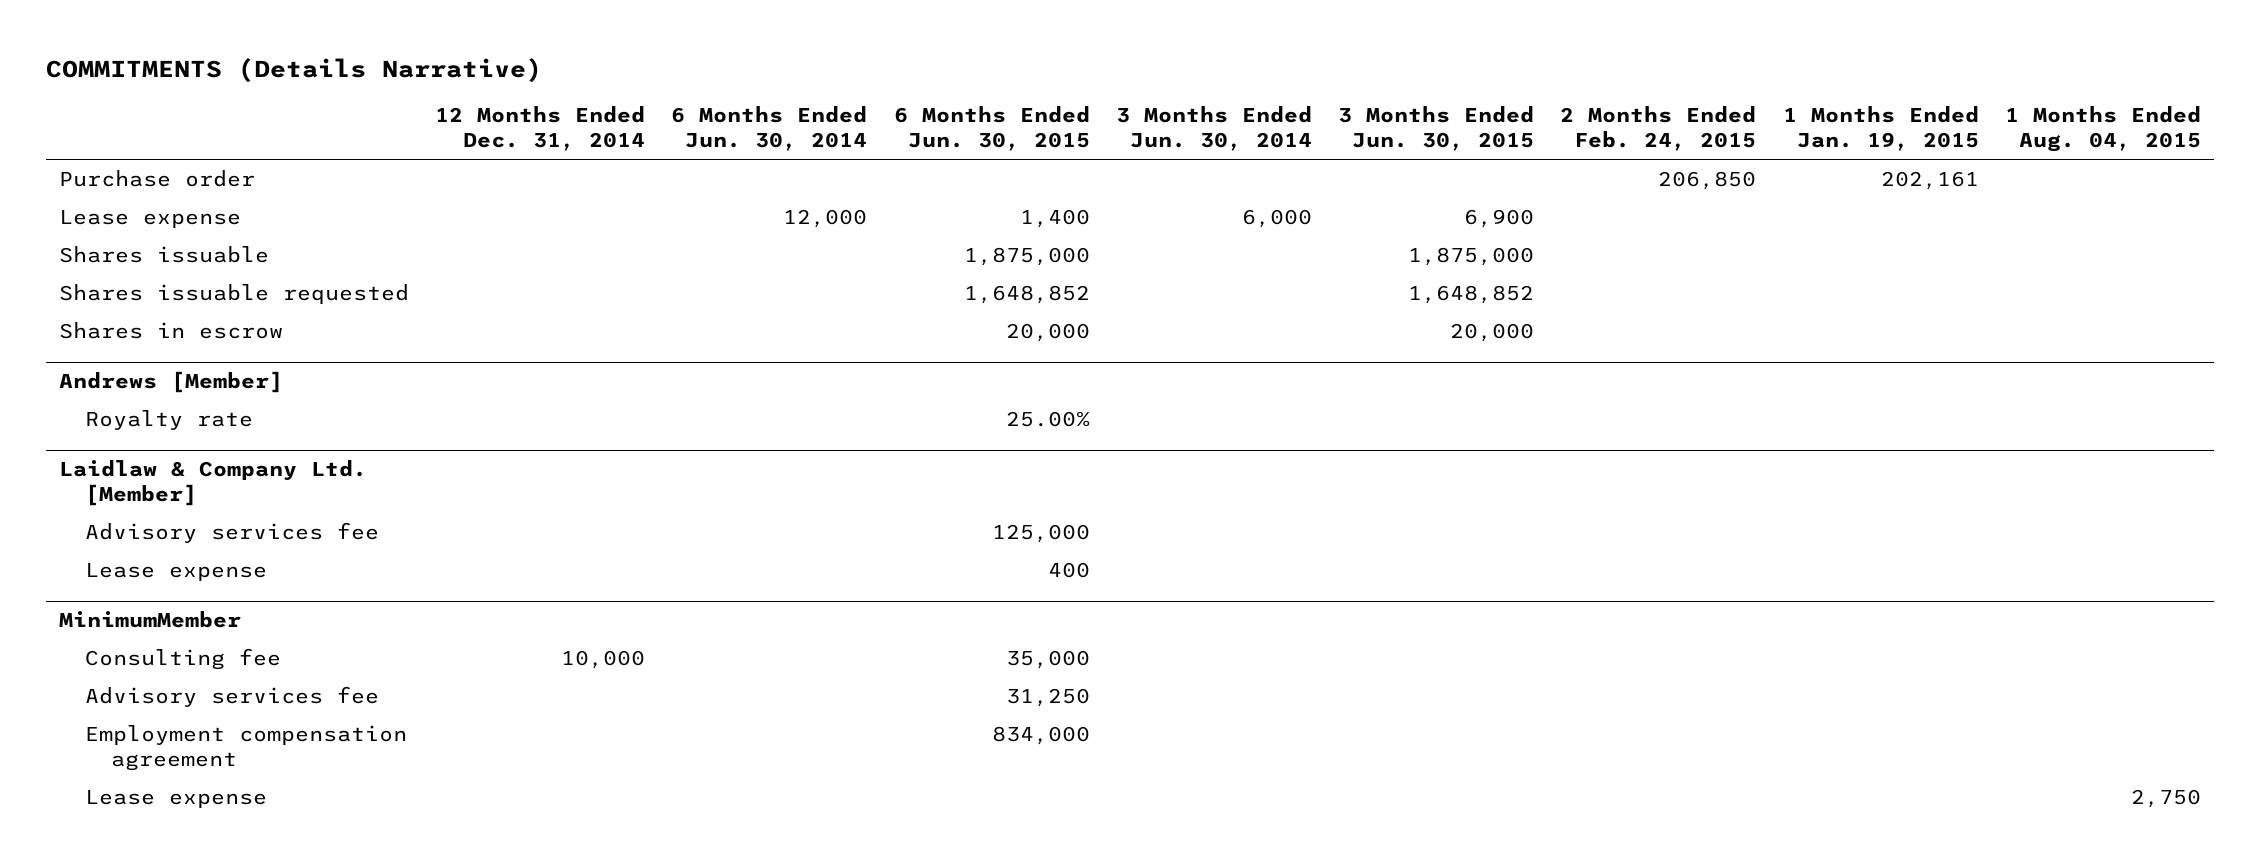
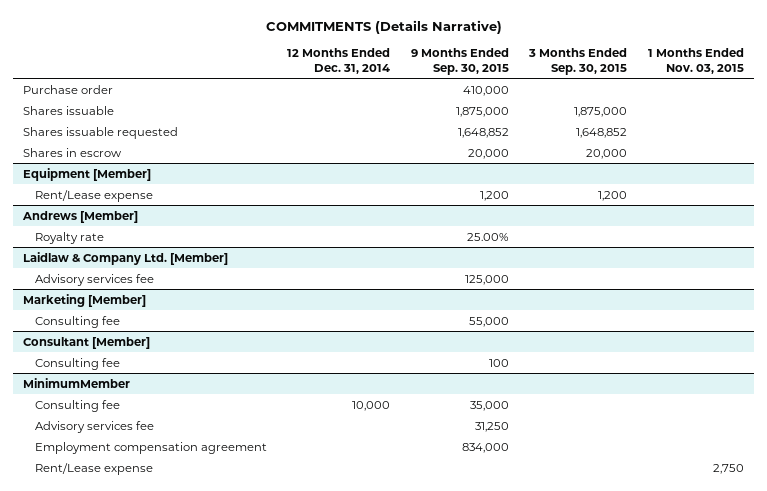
[671,106,868,152] 6 Months Ended Jun. 30, 2014 -> none
[893,106,1090,152] 6 Months Ended Jun. 30, 2015 -> none
[1115,106,1312,152] 3 Months Ended Jun. 30, 2014 -> none
[1338,106,1535,152] 3 Months Ended Jun. 30, 2015 -> none
[1560,106,1757,152] 2 Months Ended Feb. 24, 2015 -> none
[1782,106,1979,152] 1 Months Ended Jan. 19, 2015 -> none
[2004,106,2201,153] 1 Months Ended Aug. 04, 2015 -> none
none -> [410,48,509,75] 9 Months Ended Sep. 30, 2015
none -> [528,48,628,75] 3 Months Ended Sep. 30, 2015
none -> [647,48,744,74] 1 Months Ended Nov. 03, 2015
[58,209,241,228] Lease expense -> none
none -> [23,167,152,181] Equipment [Member]
none -> [34,189,153,202] Rent/Lease expense
[84,562,267,581] Lease expense -> none
none -> [23,293,147,307] Marketing [Member]
none -> [34,315,120,328] Consulting fee
none -> [23,336,151,349] Consultant [Member]
none -> [34,357,120,370] Consulting fee
[84,789,267,808] Lease expense -> [34,462,153,475] Rent/Lease expense

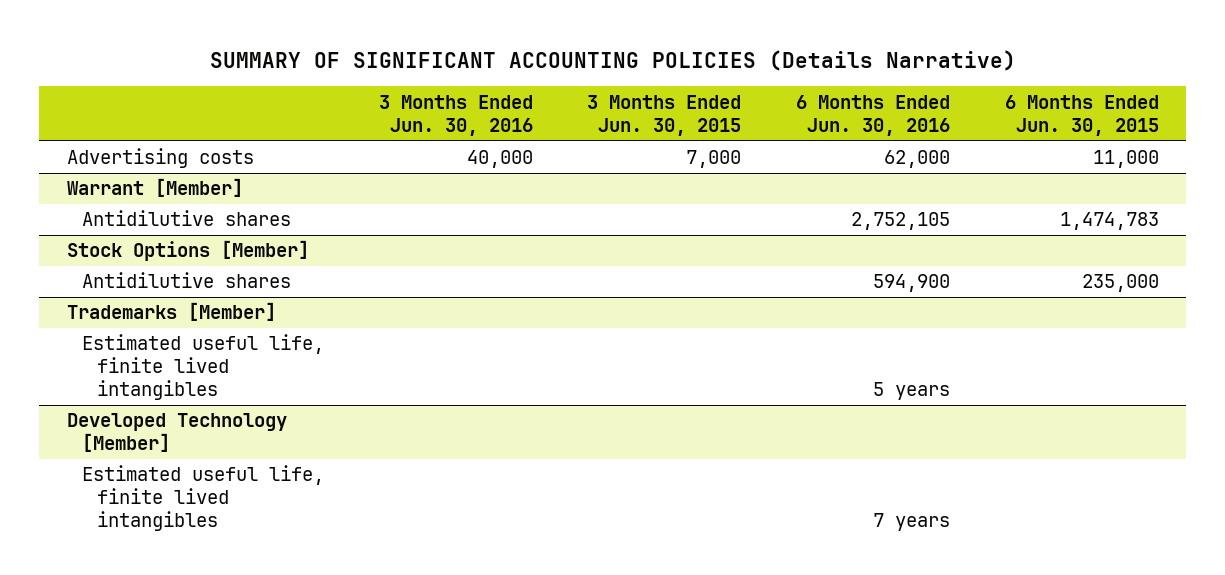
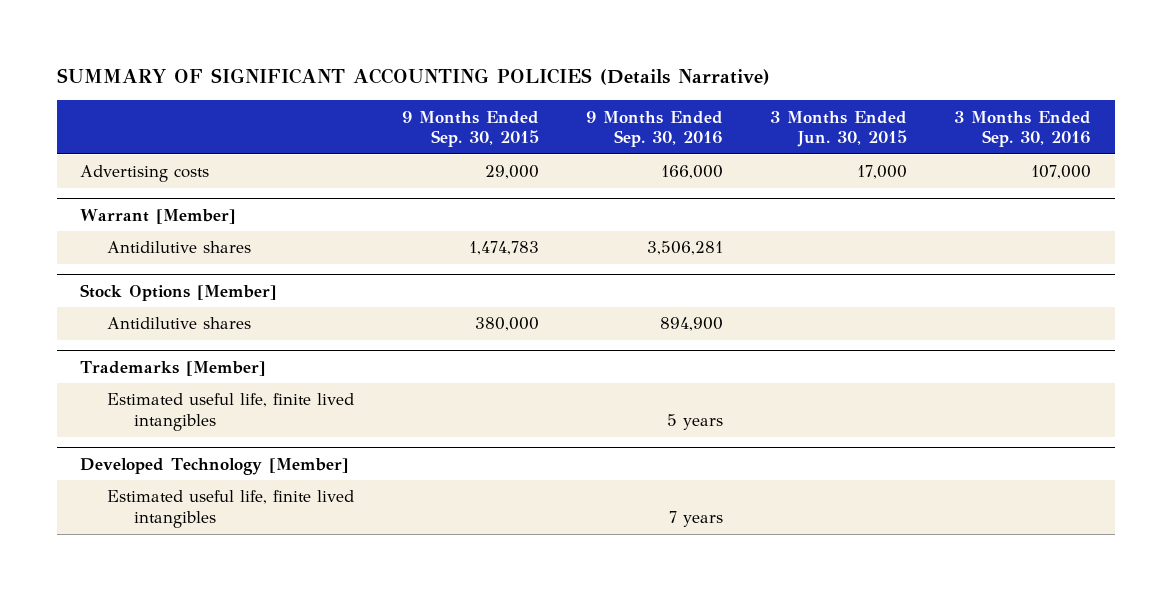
[378,94,533,136] 3 Months Ended Jun. 30, 2016 -> none
[795,94,950,136] 6 Months Ended Jun. 30, 2016 -> none
[1004,94,1159,136] 6 Months Ended Jun. 30, 2015 -> none
none -> [401,110,539,148] 9 Months Ended Sep. 30, 2015
none -> [585,110,723,148] 9 Months Ended Sep. 30, 2016
none -> [954,110,1092,148] 3 Months Ended Sep. 30, 2016
[686,150,742,169] 7,000 -> [857,165,908,180] 17,000

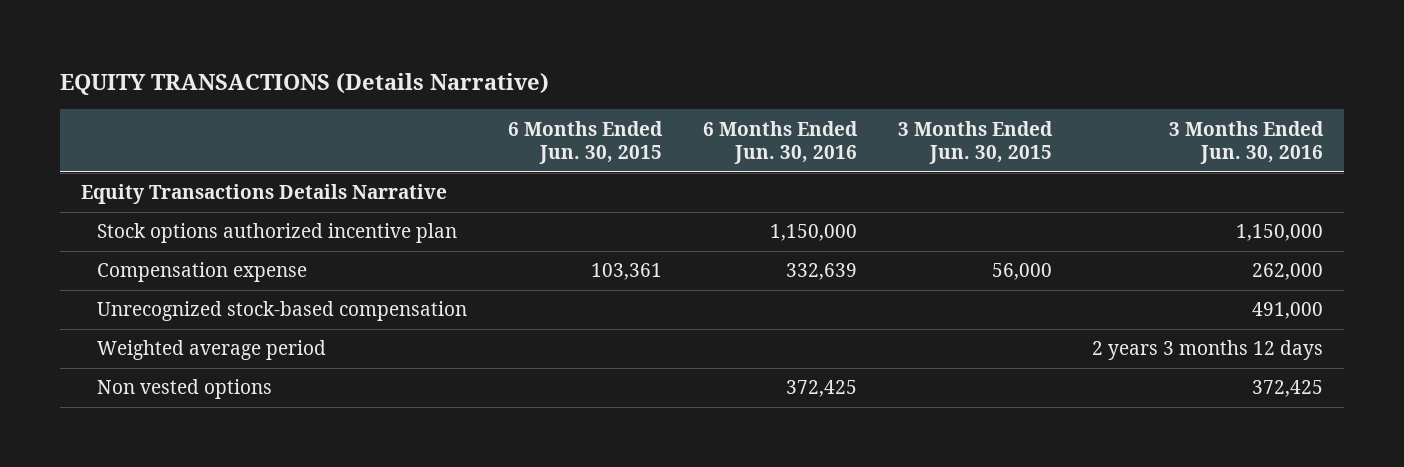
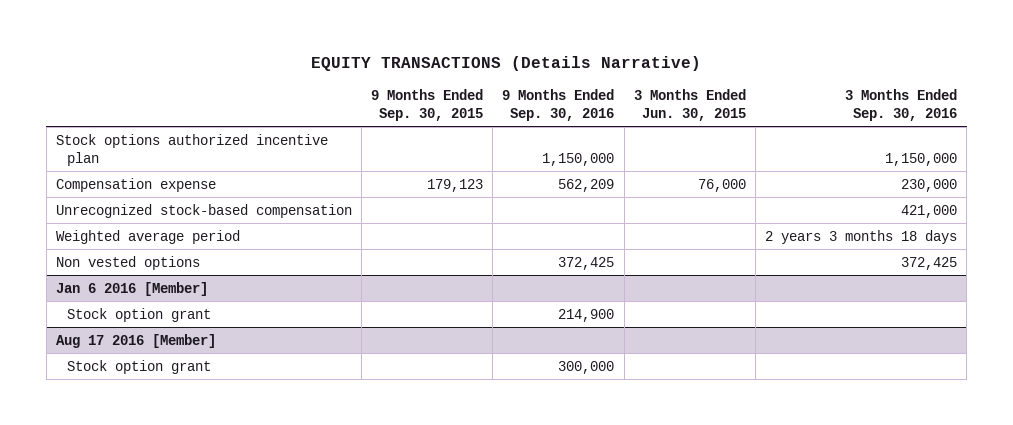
[507,120,663,165] 6 Months Ended Jun. 30, 2015 -> none
[702,120,858,165] 6 Months Ended Jun. 30, 2016 -> none
[1169,120,1325,165] 3 Months Ended Jun. 30, 2016 -> none
none -> [371,88,484,121] 9 Months Ended Sep. 30, 2015
none -> [502,88,615,121] 9 Months Ended Sep. 30, 2016
none -> [844,88,957,121] 3 Months Ended Sep. 30, 2016
[80,184,447,205] Equity Transactions Details Narrative -> none
[991,263,1052,281] 56,000 -> [697,178,746,192] 76,000
none -> [56,281,209,296] Jan 6 2016 [Member]
none -> [66,307,211,322] Stock option grant
none -> [56,333,217,348] Aug 17 2016 [Member]
none -> [66,359,211,374] Stock option grant

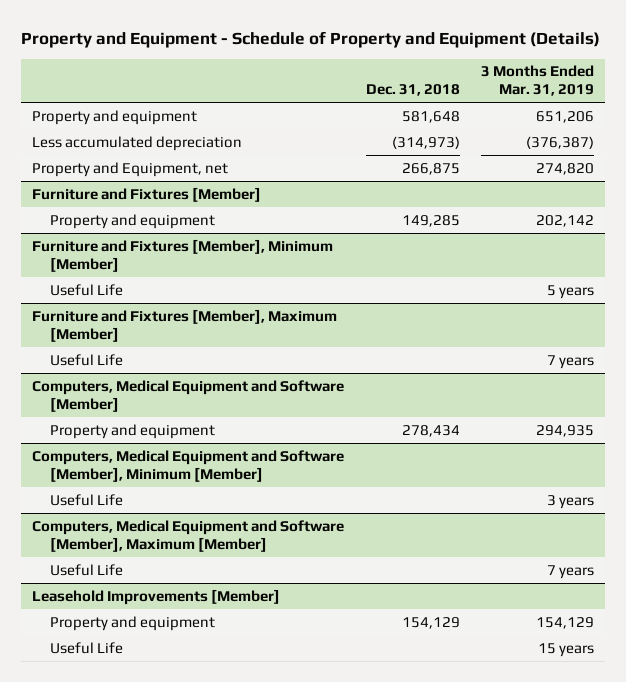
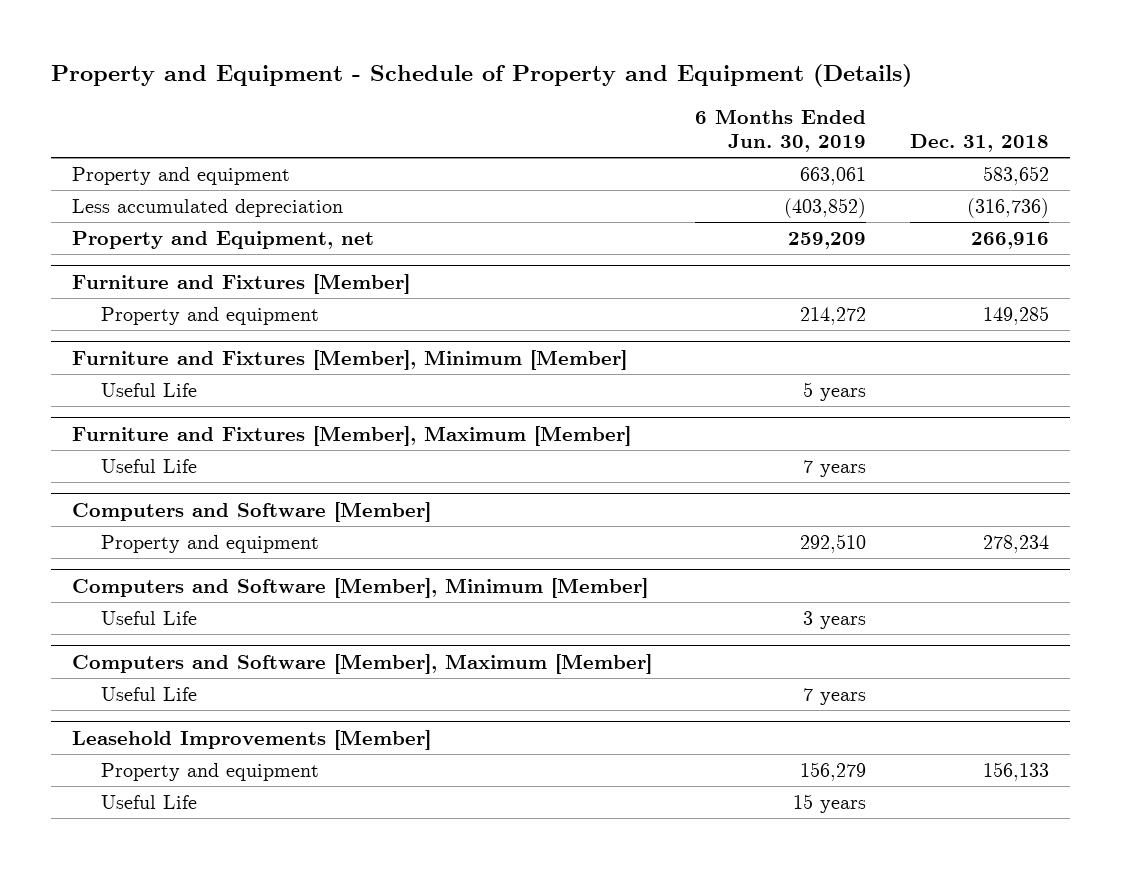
[481,65,595,97] 3 Months Ended Mar. 31, 2019 -> none
none -> [695,109,867,153] 6 Months Ended Jun. 30, 2019
[401,110,460,123] 581,648 -> [982,165,1049,185] 583,652
[391,135,460,149] (314,973) -> [966,197,1049,218] (316,736)
[401,162,460,175] 266,875 -> [970,231,1049,249] 266,916
[31,379,344,412] Computers, Medical Equipment and Software [Member] -> none
[50,423,216,439] Property and equipment -> none
none -> [72,501,432,522] Computers and Software [Member]
none -> [101,534,320,553] Property and equipment
[31,449,344,482] Computers, Medical Equipment and Software [Member], Minimum [Member] -> [72,577,649,598] Computers and Software [Member], Minimum [Member]
[31,519,344,552] Computers, Medical Equipment and Software [Member], Maximum [Member] -> [72,653,653,674] Computers and Software [Member], Maximum [Member]
[401,616,460,629] 154,129 -> [982,761,1049,781] 156,133

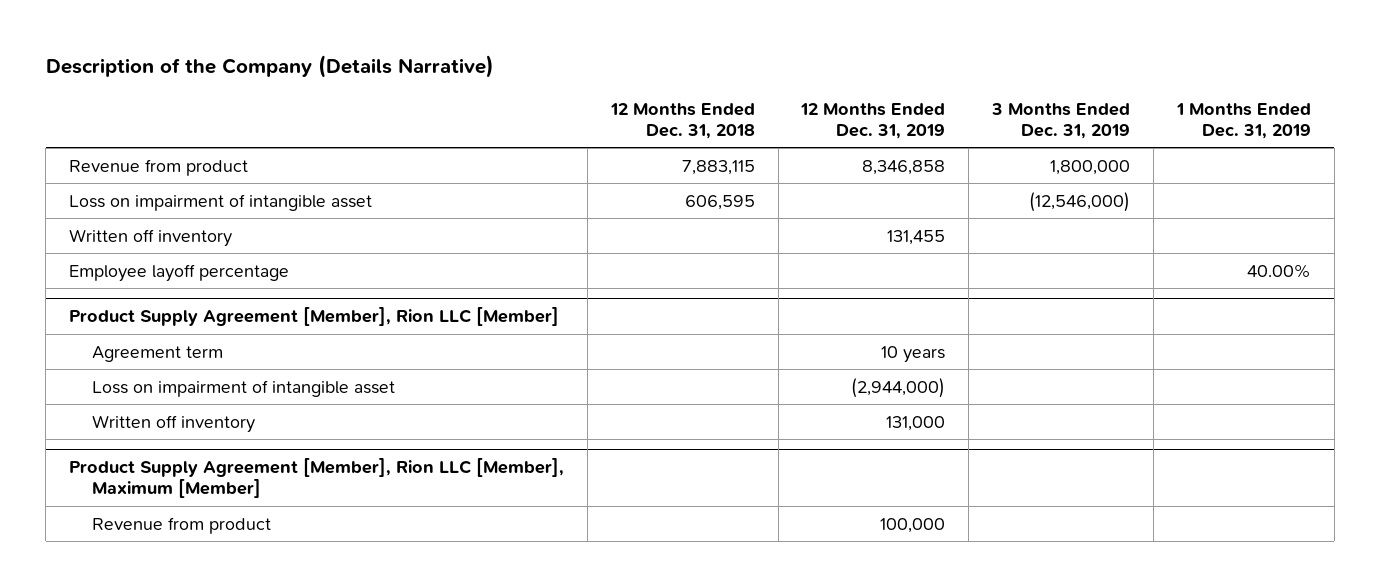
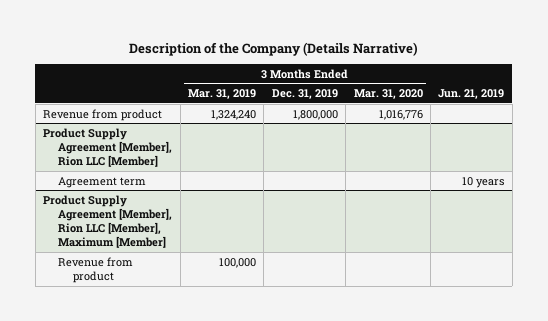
[609,103,755,139] 12 Months Ended Dec. 31, 2018 -> none
[800,103,946,139] 12 Months Ended Dec. 31, 2019 -> none
[1175,103,1311,139] 1 Months Ended Dec. 31, 2019 -> none
none -> [187,89,256,100] Mar. 31, 2019
none -> [353,89,423,100] Mar. 31, 2020
none -> [438,89,505,100] Jun. 21, 2019
[69,193,373,211] Loss on impairment of intangible asset -> none
[69,228,233,247] Written off inventory -> none
[69,263,290,282] Employee layoff percentage -> none
[92,379,396,397] Loss on impairment of intangible asset -> none
[92,414,256,433] Written off inventory -> none

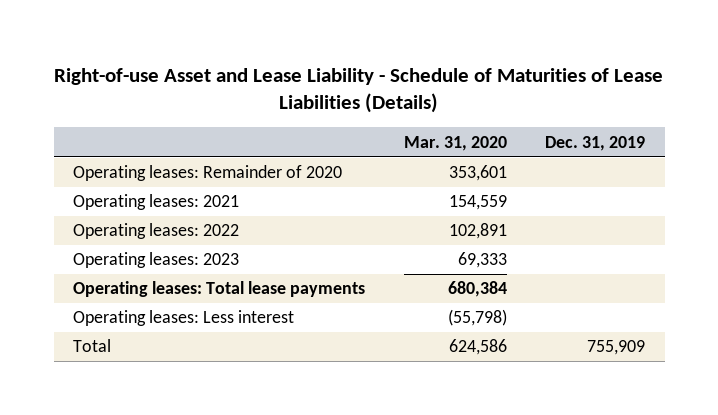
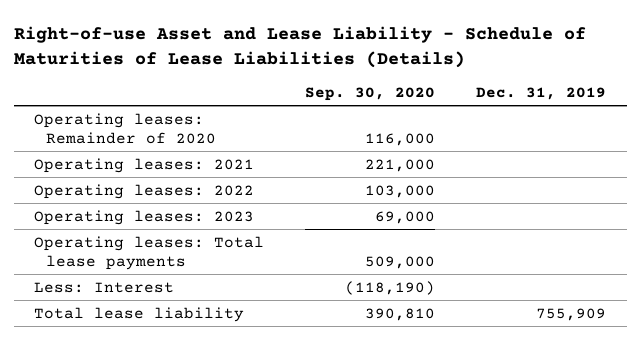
[403,135,507,151] Mar. 31, 2020 -> none
none -> [305,87,436,102] Sep. 30, 2020
[73,310,295,327] Operating leases: Less interest -> [34,281,175,293] Less: Interest
[73,339,112,353] Total -> [34,306,245,322] Total lease liability

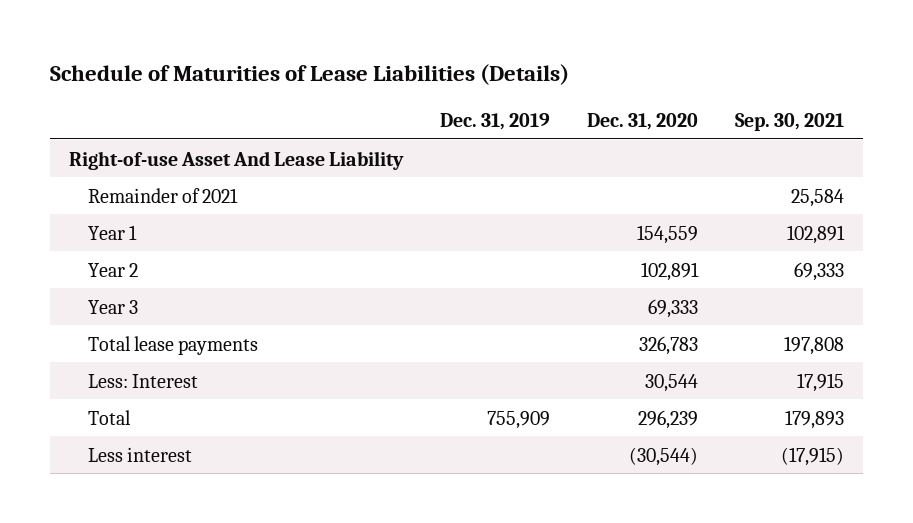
[13,25,586,68] Right-of-use Asset and Lease Liability - Schedule of Maturities of Lease Liabilities (Details) -> [50,64,570,86] Schedule of Maturities of Lease Liabilities (Details)
[305,87,436,102] Sep. 30, 2020 -> none
none -> [587,112,699,130] Dec. 31, 2020
none -> [735,112,845,131] Sep. 30, 2021
none -> [68,150,404,170] Right-of-use Asset And Lease Liability
[34,112,217,144] Operating leases: Remainder of 2020 -> [87,187,238,203] Remainder of 2021
[34,157,255,173] Operating leases: 2021 -> [87,224,137,240] Year 1
[34,183,255,199] Operating leases: 2022 -> [87,262,138,277] Year 2
[34,209,255,225] Operating leases: 2023 -> [87,299,138,314] Year 3
[34,235,265,270] Operating leases: Total lease payments -> [87,335,258,355] Total lease payments
[34,306,245,322] Total lease liability -> [87,409,131,425] Total
none -> [87,446,192,462] Less interest

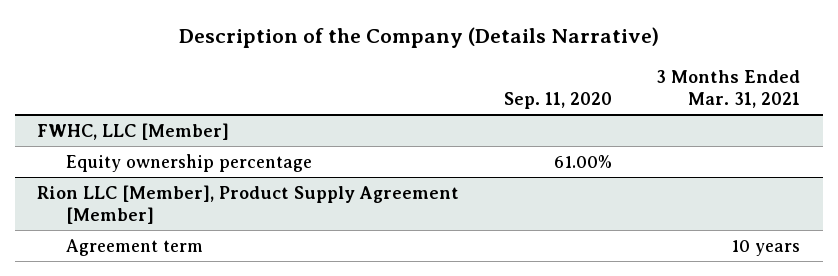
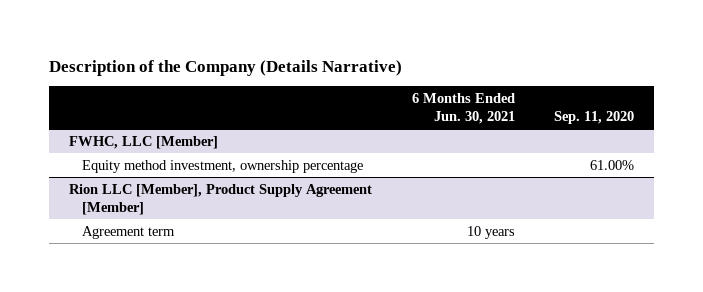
[656,70,801,109] 3 Months Ended Mar. 31, 2021 -> none
none -> [411,92,515,125] 6 Months Ended Jun. 30, 2021
[66,153,313,172] Equity ownership percentage -> [82,159,364,173] Equity method investment, ownership percentage

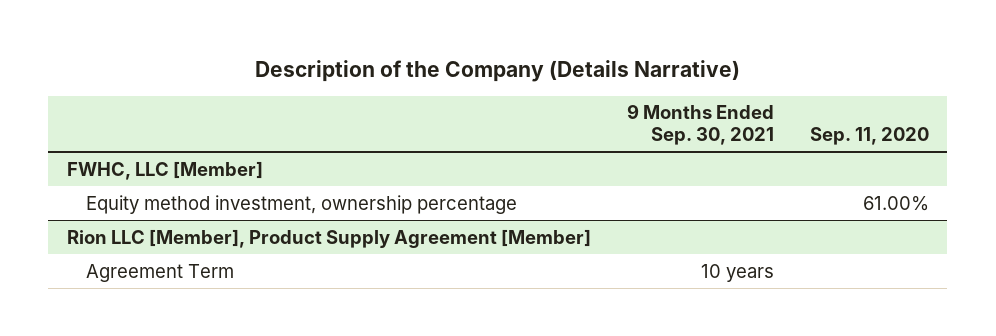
[411,92,515,125] 6 Months Ended Jun. 30, 2021 -> none
none -> [626,104,774,145] 9 Months Ended Sep. 30, 2021
[82,225,176,239] Agreement term -> [85,263,234,282] Agreement Term

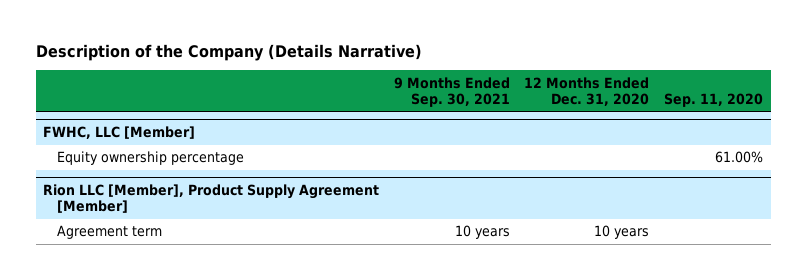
none -> [524,76,650,106] 12 Months Ended Dec. 31, 2020
[85,194,517,214] Equity method investment, ownership percentage -> [56,151,244,166] Equity ownership percentage
[85,263,234,282] Agreement Term -> [56,225,162,240] Agreement term

